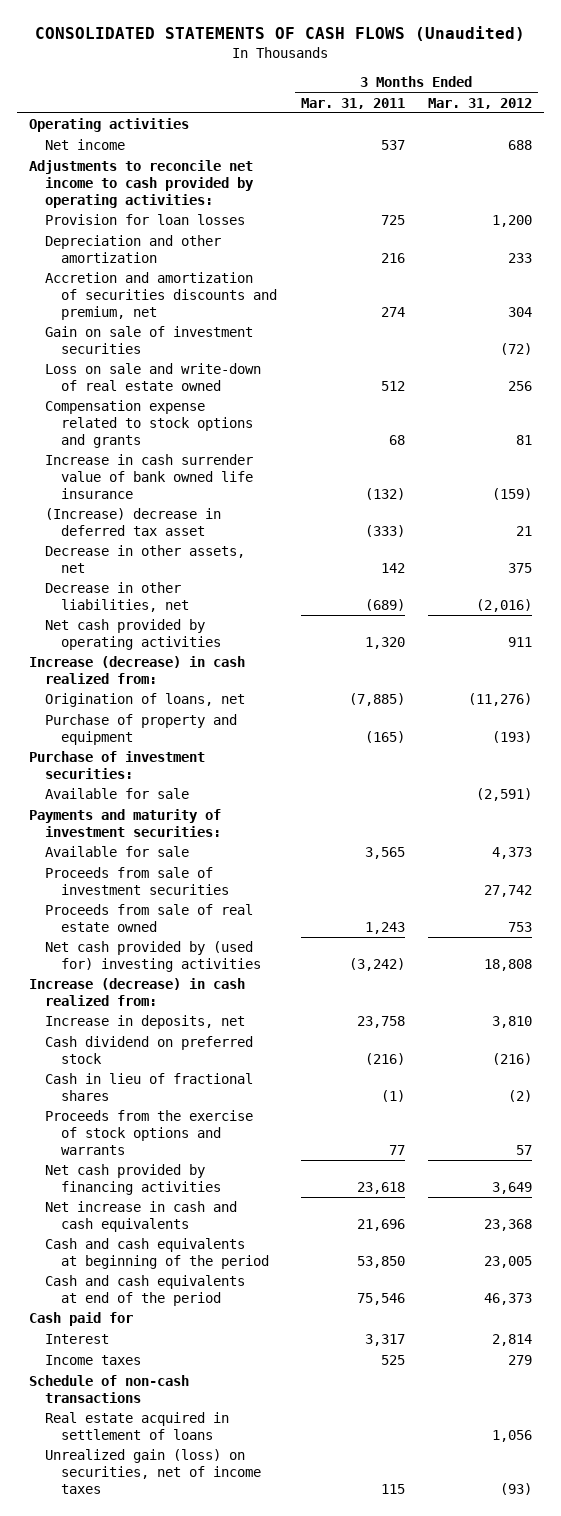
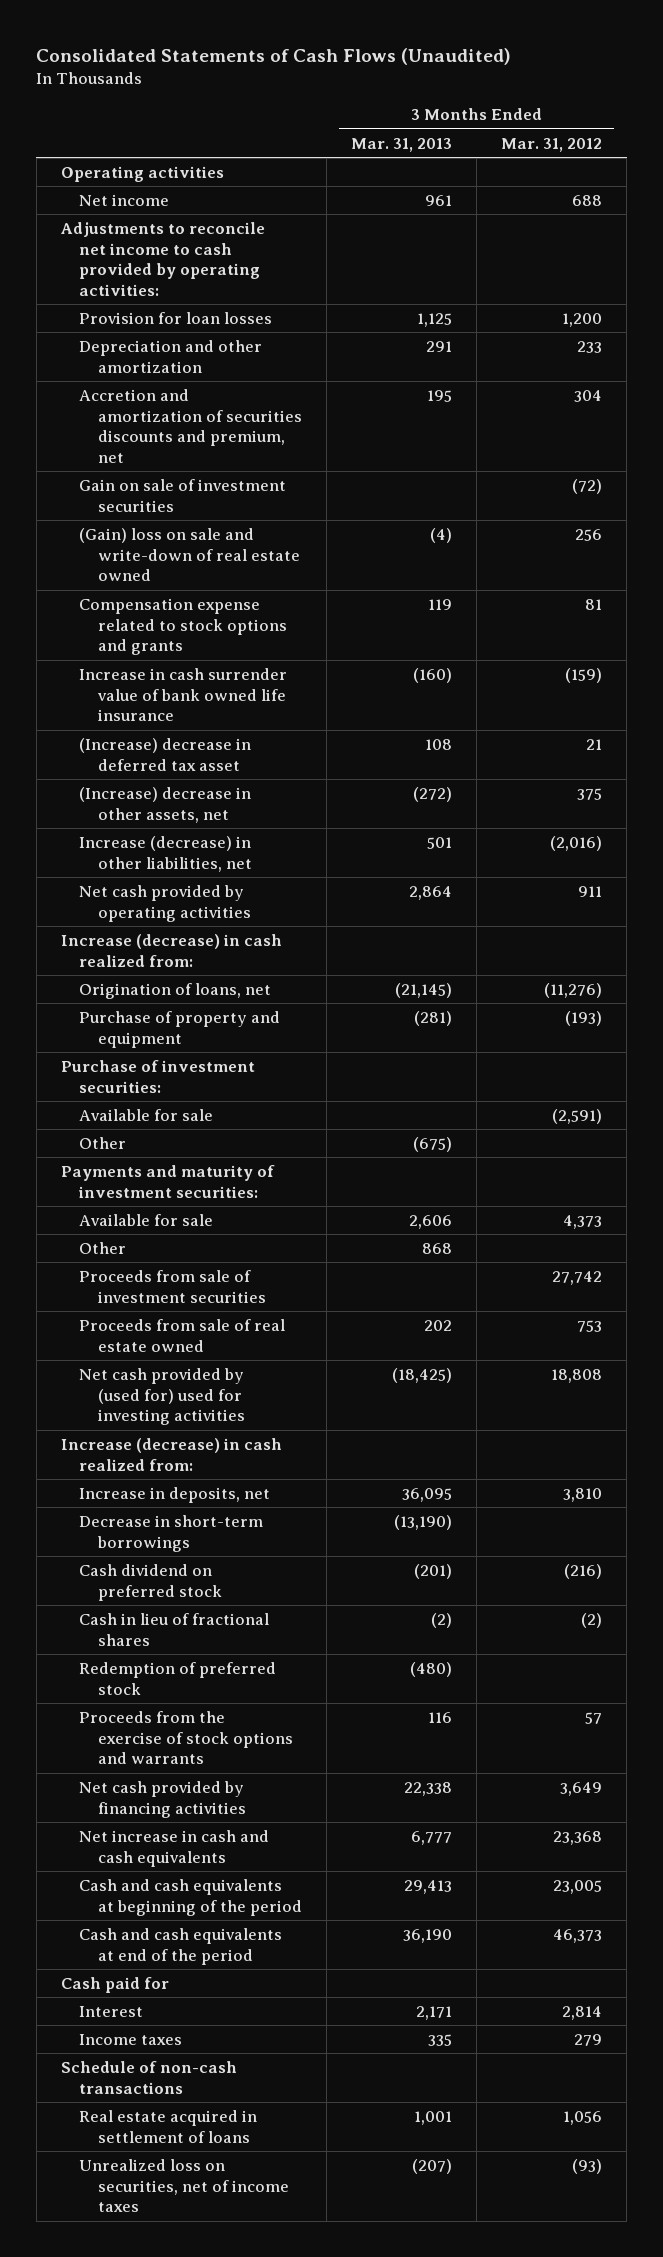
[35,25,526,41] CONSOLIDATED STATEMENTS OF CASH FLOWS (Unaudited) -> [36,47,512,65] Consolidated Statements of Cash Flows (Unaudited)
[300,97,405,109] Mar. 31, 2011 -> none
none -> [351,137,453,152] Mar. 31, 2013
[45,363,262,392] Loss on sale and write-down of real estate owned -> [79,527,300,582] (Gain) loss on sale and write-down of real estate owned
[45,545,246,574] Decrease in other assets, net -> [79,786,252,823] (Increase) decrease in other assets, net
[45,582,190,613] Decrease in other liabilities, net -> [79,835,252,872] Increase (decrease) in other liabilities, net
none -> [79,1136,127,1149] Other
none -> [79,1241,127,1254] Other
[45,941,262,973] Net cash provided by (used for) investing activities -> [79,1367,245,1426] Net cash provided by (used for) used for investing activities
none -> [79,1514,264,1552] Decrease in short-term borrowings
none -> [79,1661,277,1695] Redemption of preferred stock
[45,1449,262,1494] Unrealized gain (loss) on securities, net of income taxes -> [79,2158,289,2213] Unrealized loss on securities, net of income taxes

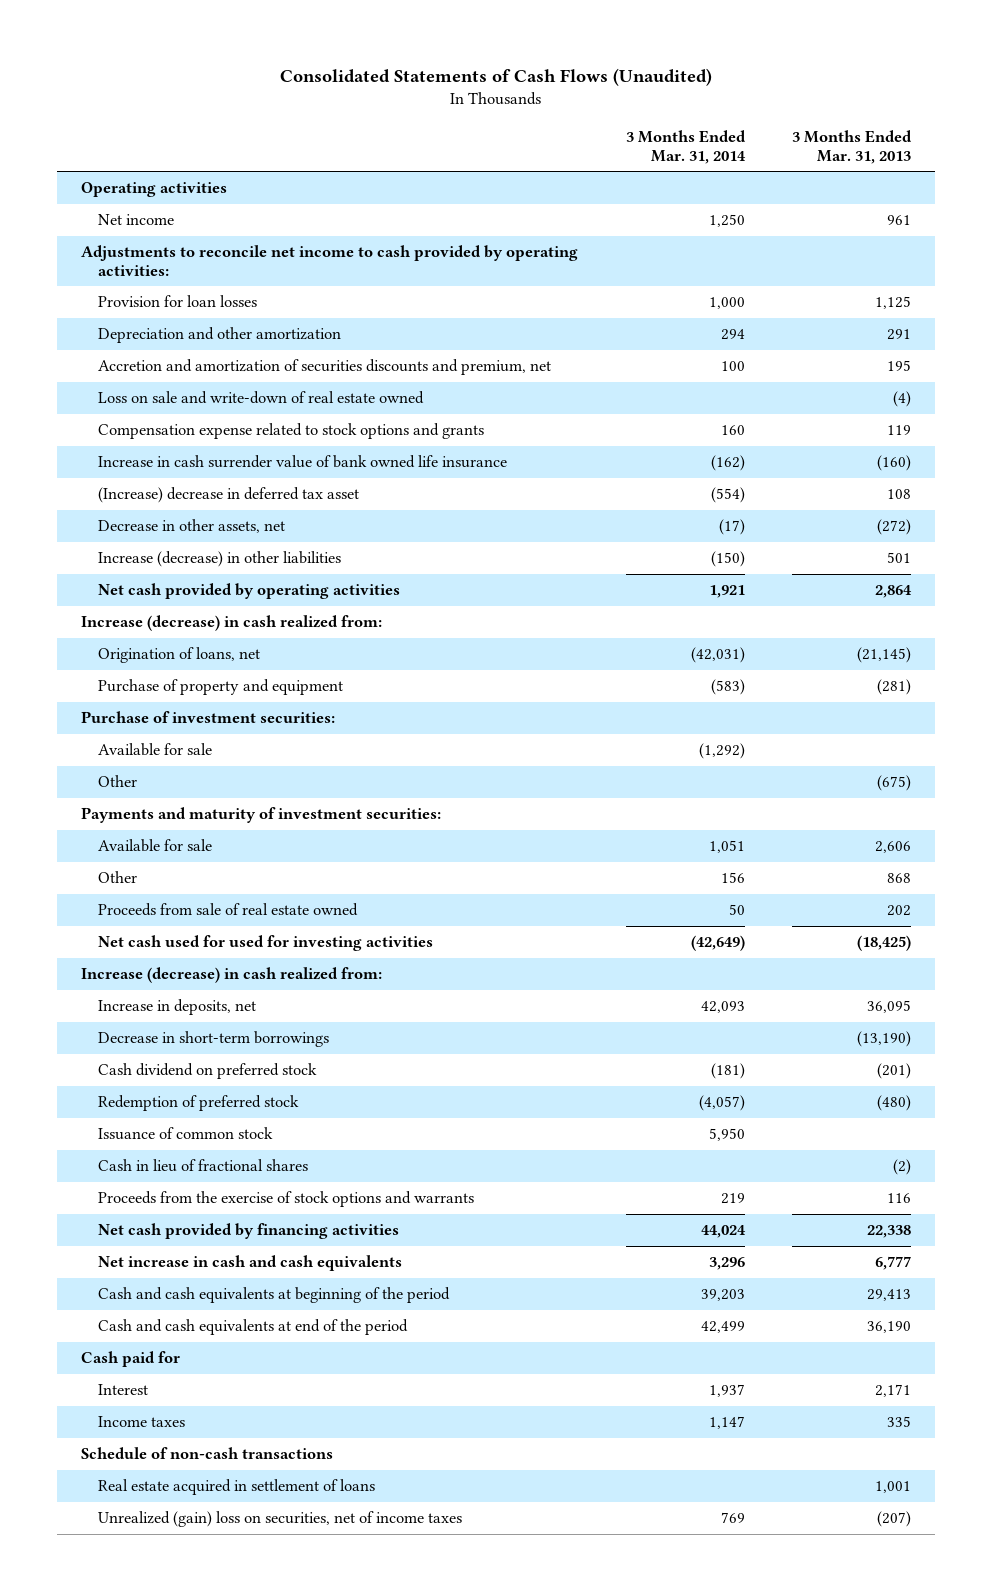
[501,137,603,152] Mar. 31, 2012 -> none
none -> [625,129,746,164] 3 Months Ended Mar. 31, 2014
[79,478,287,512] Gain on sale of investment securities -> none
[79,527,300,582] (Gain) loss on sale and write-down of real estate owned -> [98,391,425,405] Loss on sale and write-down of real estate owned
[79,786,252,823] (Increase) decrease in other assets, net -> [98,519,286,534] Decrease in other assets, net
[79,835,252,872] Increase (decrease) in other liabilities, net -> [98,551,342,568] Increase (decrease) in other liabilities
[79,1269,266,1303] Proceeds from sale of investment securities -> none
[79,1367,245,1426] Net cash provided by (used for) used for investing activities -> [98,935,434,952] Net cash used for used for investing activities
none -> [98,1127,274,1141] Issuance of common stock
[79,1612,270,1646] Cash in lieu of fractional shares -> [98,1159,309,1173] Cash in lieu of fractional shares
[79,2158,289,2213] Unrealized loss on securities, net of income taxes -> [98,1511,463,1528] Unrealized (gain) loss on securities, net of income taxes

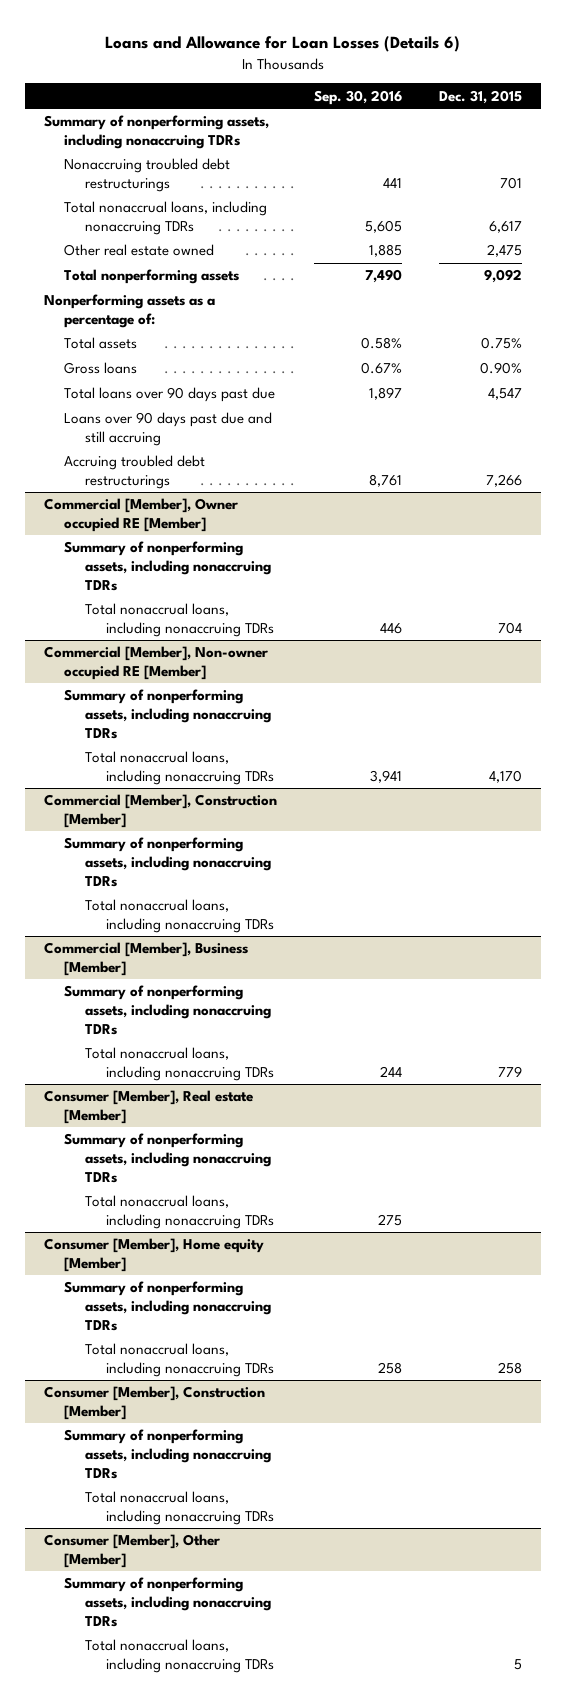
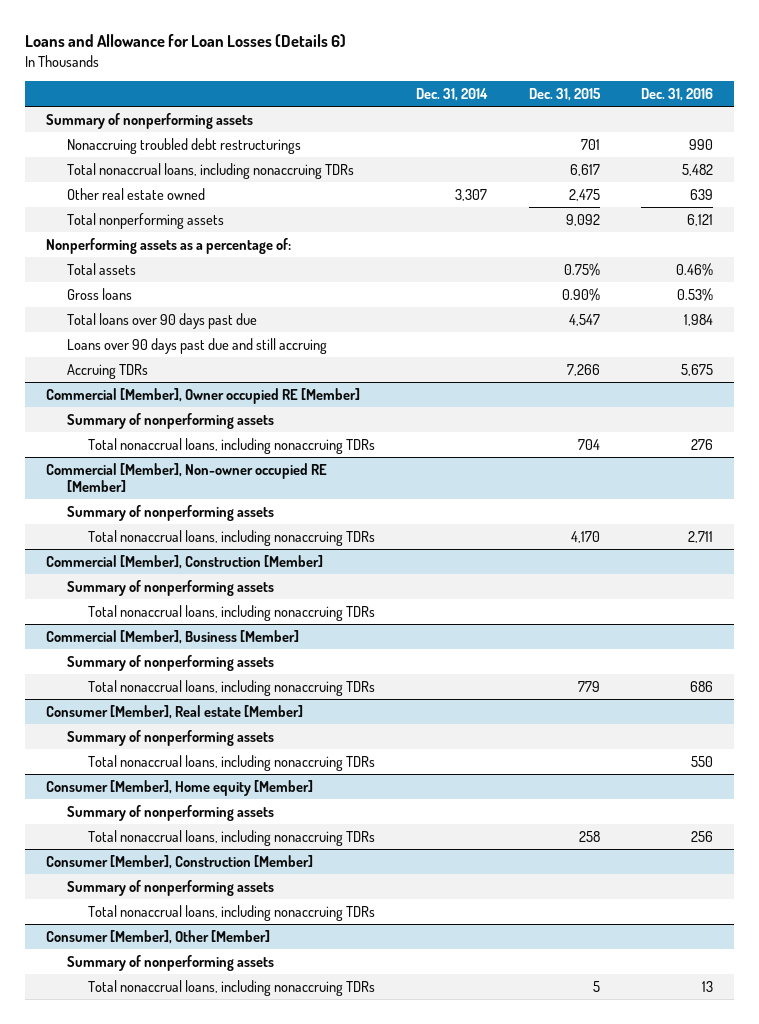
[314,89,403,105] Sep. 30, 2016 -> none
none -> [416,87,489,101] Dec. 31, 2014
none -> [641,87,714,101] Dec. 31, 2016
[43,115,269,150] Summary of nonperforming assets, including nonaccruing TDRs -> [45,112,253,129] Summary of nonperforming assets
[64,455,206,490] Accruing troubled debt restructurings -> [66,363,148,379] Accruing TDRs
[64,541,272,591] Summary of nonperforming assets, including nonaccruing TDRs -> [66,412,274,429] Summary of nonperforming assets
[64,689,272,739] Summary of nonperforming assets, including nonaccruing TDRs -> [66,504,274,521] Summary of nonperforming assets
[64,837,272,887] Summary of nonperforming assets, including nonaccruing TDRs -> [66,579,274,596] Summary of nonperforming assets
[64,985,272,1035] Summary of nonperforming assets, including nonaccruing TDRs -> [66,654,274,671] Summary of nonperforming assets
[64,1133,272,1183] Summary of nonperforming assets, including nonaccruing TDRs -> [66,729,274,746] Summary of nonperforming assets
[64,1281,272,1331] Summary of nonperforming assets, including nonaccruing TDRs -> [66,804,274,821] Summary of nonperforming assets
[64,1429,272,1479] Summary of nonperforming assets, including nonaccruing TDRs -> [66,879,274,896] Summary of nonperforming assets
[64,1577,272,1627] Summary of nonperforming assets, including nonaccruing TDRs -> [66,954,274,971] Summary of nonperforming assets

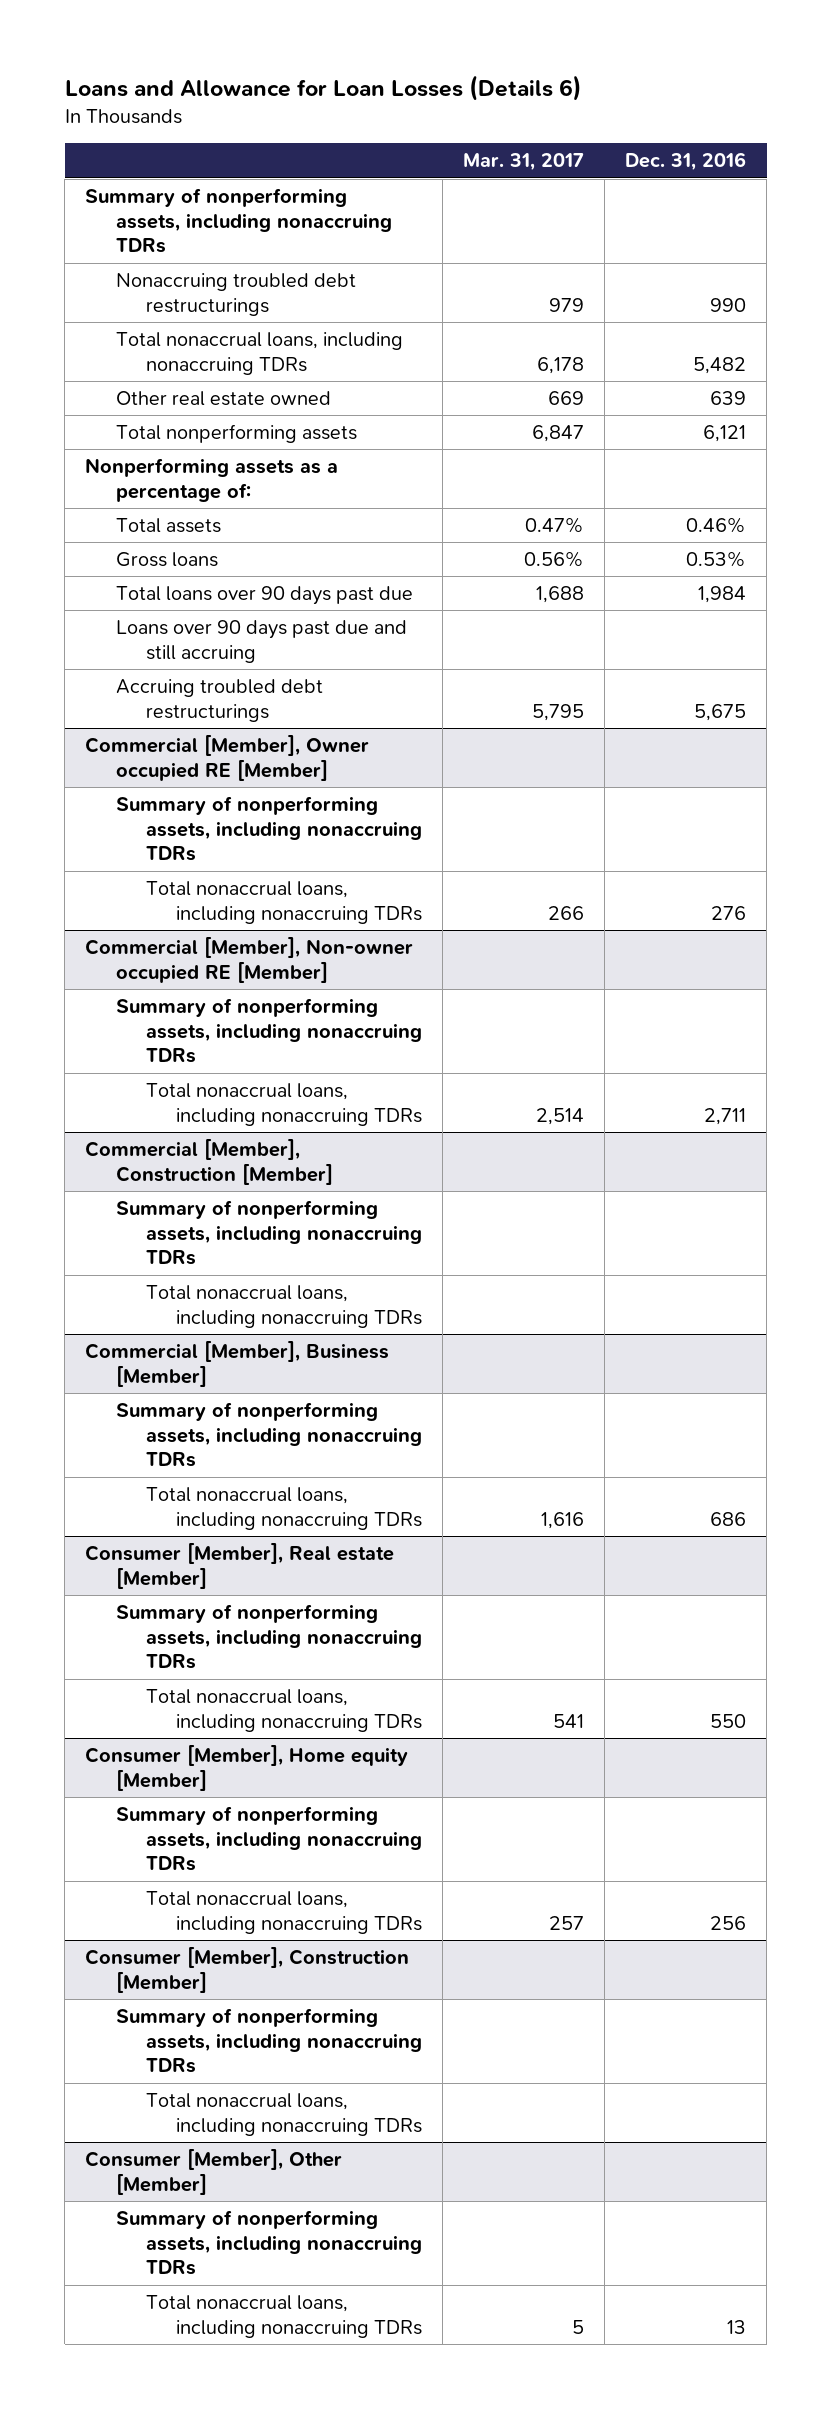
[416,87,489,101] Dec. 31, 2014 -> none
[528,87,601,101] Dec. 31, 2015 -> none
none -> [463,153,585,172] Mar. 31, 2017
[45,112,253,129] Summary of nonperforming assets -> [85,187,392,254] Summary of nonperforming assets, including nonaccruing TDRs
[66,363,148,379] Accruing TDRs -> [115,678,323,722] Accruing troubled debt restructurings
[66,412,274,429] Summary of nonperforming assets -> [115,795,423,862] Summary of nonperforming assets, including nonaccruing TDRs
[66,504,274,521] Summary of nonperforming assets -> [115,997,423,1064] Summary of nonperforming assets, including nonaccruing TDRs
[66,579,274,596] Summary of nonperforming assets -> [115,1199,423,1266] Summary of nonperforming assets, including nonaccruing TDRs
[66,654,274,671] Summary of nonperforming assets -> [115,1401,423,1468] Summary of nonperforming assets, including nonaccruing TDRs
[66,729,274,746] Summary of nonperforming assets -> [115,1603,423,1670] Summary of nonperforming assets, including nonaccruing TDRs
[66,804,274,821] Summary of nonperforming assets -> [115,1805,423,1872] Summary of nonperforming assets, including nonaccruing TDRs
[66,879,274,896] Summary of nonperforming assets -> [115,2007,423,2074] Summary of nonperforming assets, including nonaccruing TDRs
[66,954,274,971] Summary of nonperforming assets -> [115,2209,423,2276] Summary of nonperforming assets, including nonaccruing TDRs

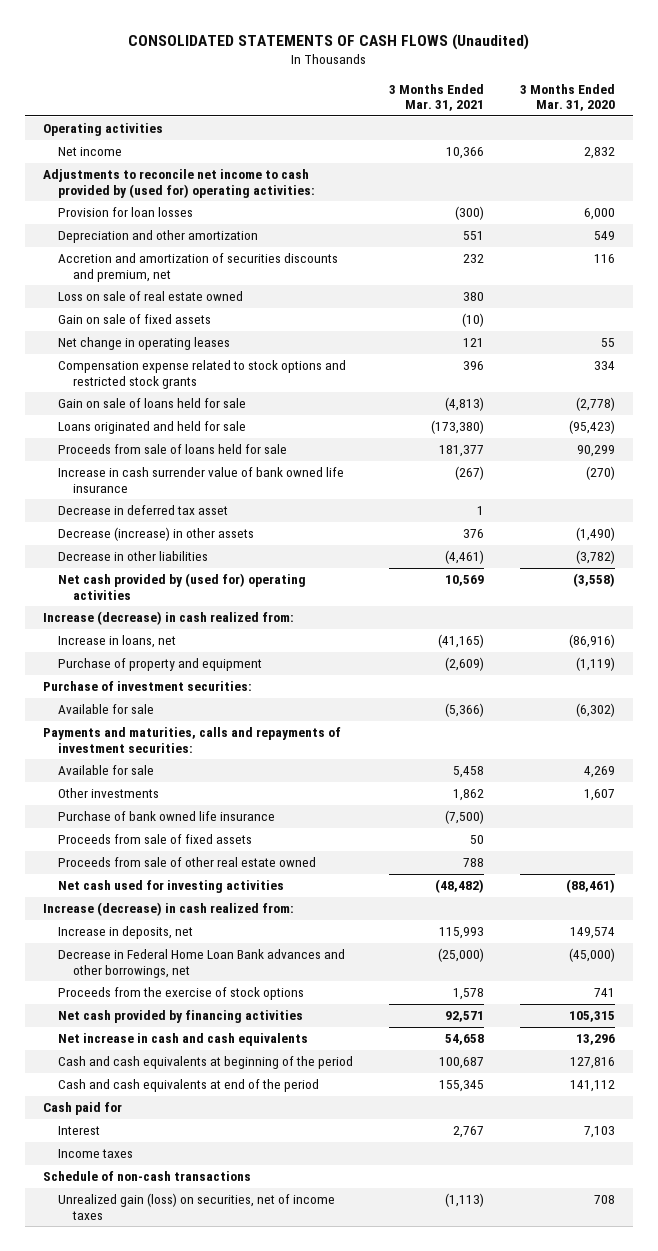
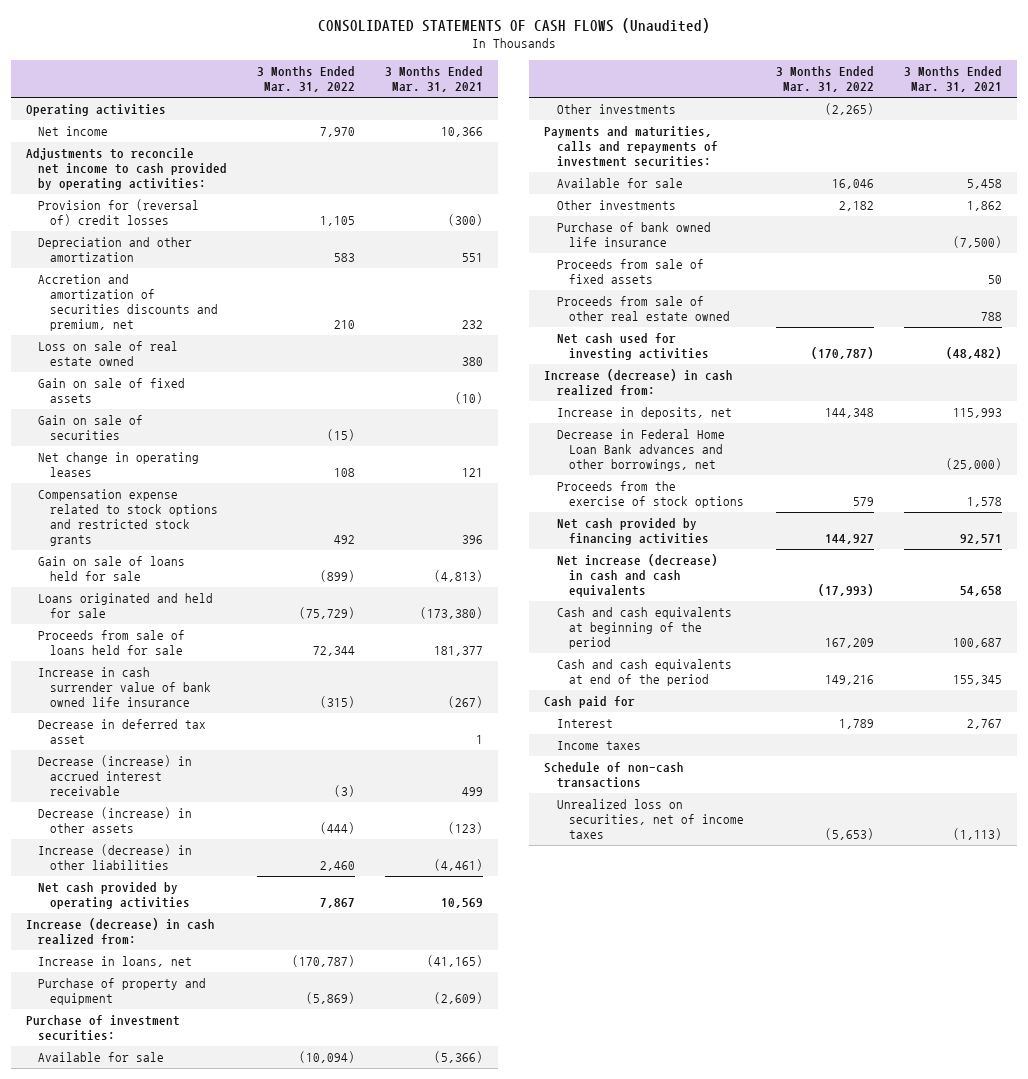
[520,83,616,112] 3 Months Ended Mar. 31, 2020 -> none
none -> [257,65,356,92] 3 Months Ended Mar. 31, 2022
[43,169,315,198] Adjustments to reconcile net income to cash provided by (used for) operating activities: -> [25,148,228,191] Adjustments to reconcile net income to cash provided by operating activities:
[57,207,193,218] Provision for loan losses -> [38,199,200,227] Provision for (reversal of) credit losses
none -> [38,415,144,441] Gain on sale of securities
none -> [38,755,193,797] Decrease (increase) in accrued interest receivable
[463,529,485,539] 376 -> [448,822,484,835] (123)
[57,551,208,562] Decrease in other liabilities -> [38,844,193,871] Increase (decrease) in other liabilities
[57,573,306,600] Net cash provided by (used for) operating activities -> [38,882,191,910] Net cash provided by operating activities
none -> [556,104,676,115] Other investments
[57,1033,308,1047] Net increase in cash and cash equivalents -> [556,554,718,598] Net increase (decrease) in cash and cash equivalents
[57,1193,335,1220] Unrealized gain (loss) on securities, net of income taxes -> [556,799,744,840] Unrealized loss on securities, net of income taxes

